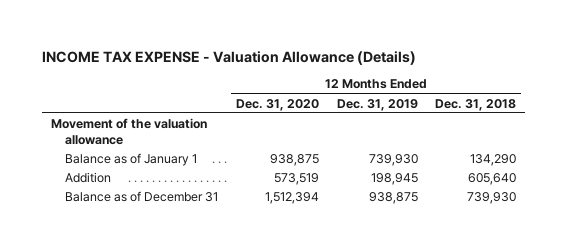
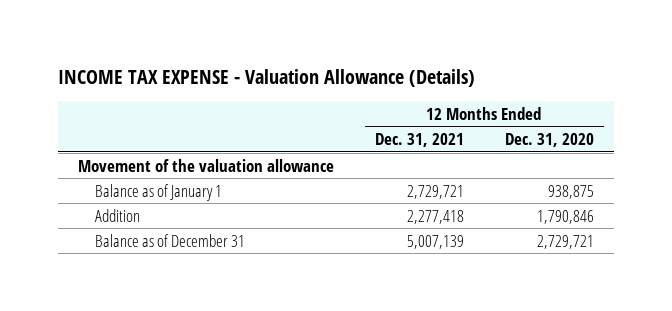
[336,98,418,111] Dec. 31, 2019 -> none
[435,98,517,111] Dec. 31, 2018 -> none
none -> [374,133,464,148] Dec. 31, 2021
[273,173,319,186] 573,519 -> [536,209,594,224] 1,790,846
[264,192,319,205] 1,512,394 -> [536,234,594,249] 2,729,721

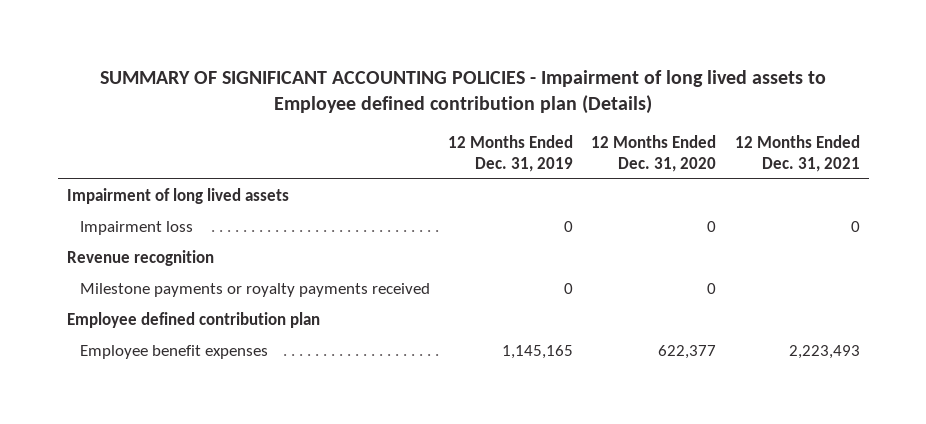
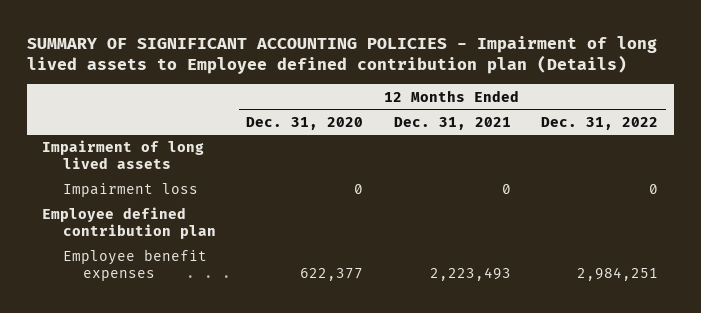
[448,135,574,172] 12 Months Ended Dec. 31, 2019 -> none
none -> [541,116,659,130] Dec. 31, 2022
[66,250,214,267] Revenue recognition -> none
[80,283,431,298] Milestone payments or royalty payments received -> none

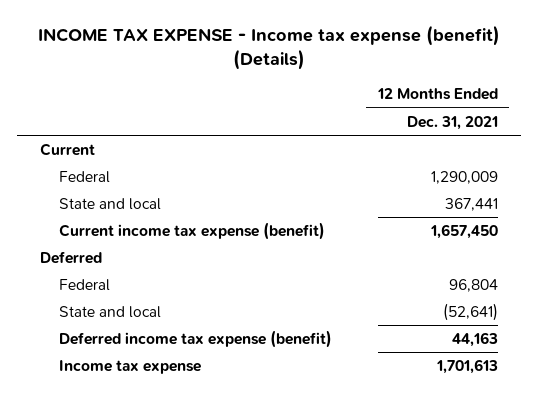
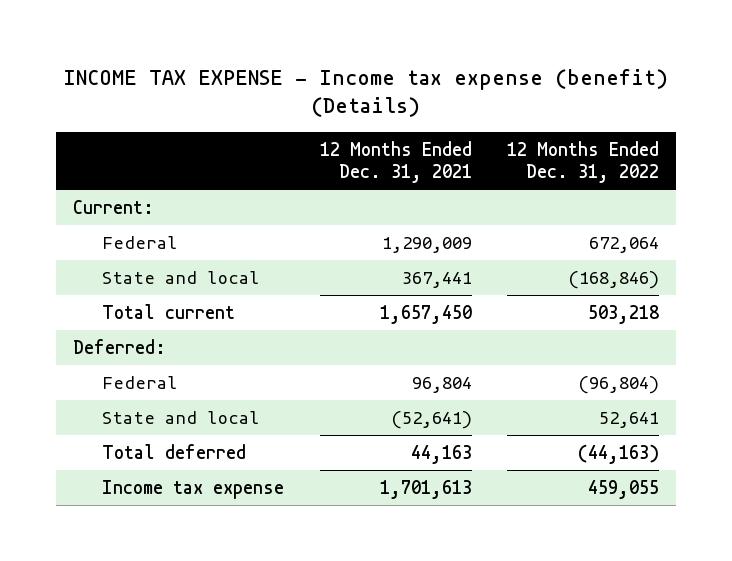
none -> [506,140,659,184] 12 Months Ended Dec. 31, 2022
[39,142,95,156] Current -> [73,200,155,215] Current:
[58,221,325,240] Current income tax expense (benefit) -> [102,304,236,320] Total current
[39,250,102,264] Deferred -> [73,339,167,355] Deferred:
[58,329,332,348] Deferred income tax expense (benefit) -> [102,444,247,460] Total deferred

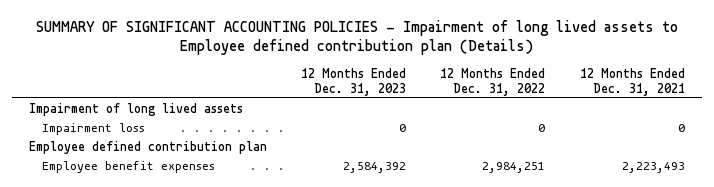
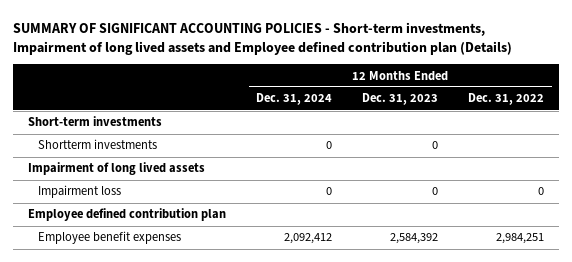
[35,19,678,56] SUMMARY OF SIGNIFICANT ACCOUNTING POLICIES - Impairment of long lived assets to Employee defined contribution plan (Details) -> [13,21,513,55] SUMMARY OF SIGNIFICANT ACCOUNTING POLICIES - Short-term investments, Impairment of long lived assets and Employee defined contribution plan (Details)
[579,67,685,96] 12 Months Ended Dec. 31, 2021 -> none
none -> [256,93,333,106] Dec. 31, 2024
none -> [28,116,163,127] Short-term investments
none -> [38,139,158,150] Shortterm investments

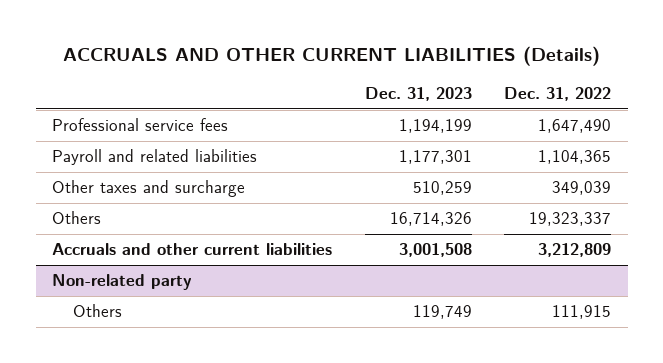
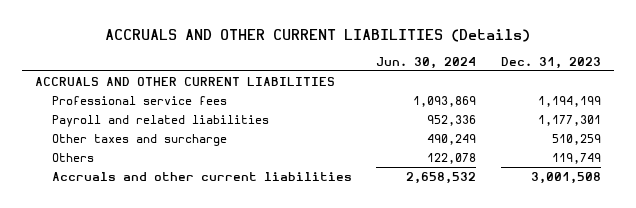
[504,87,612,102] Dec. 31, 2022 -> none
none -> [376,56,477,69] Jun. 30, 2024
none -> [34,76,335,86] ACCRUALS AND OTHER CURRENT LIABILITIES
[52,211,102,225] Others -> none
[52,274,193,291] Non-related party -> none
[52,243,333,256] Accruals and other current liabilities -> [51,171,352,181] Accruals and other current liabilities

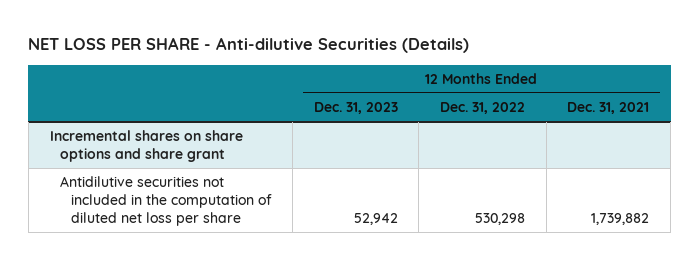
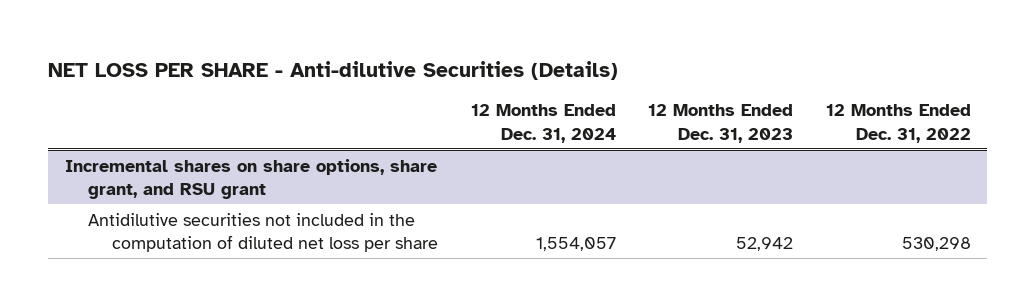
[567,102,650,115] Dec. 31, 2021 -> none
none -> [470,104,616,143] 12 Months Ended Dec. 31, 2024
[49,130,243,163] Incremental shares on share options and share grant -> [64,158,437,199] Incremental shares on share options, share grant, and RSU grant

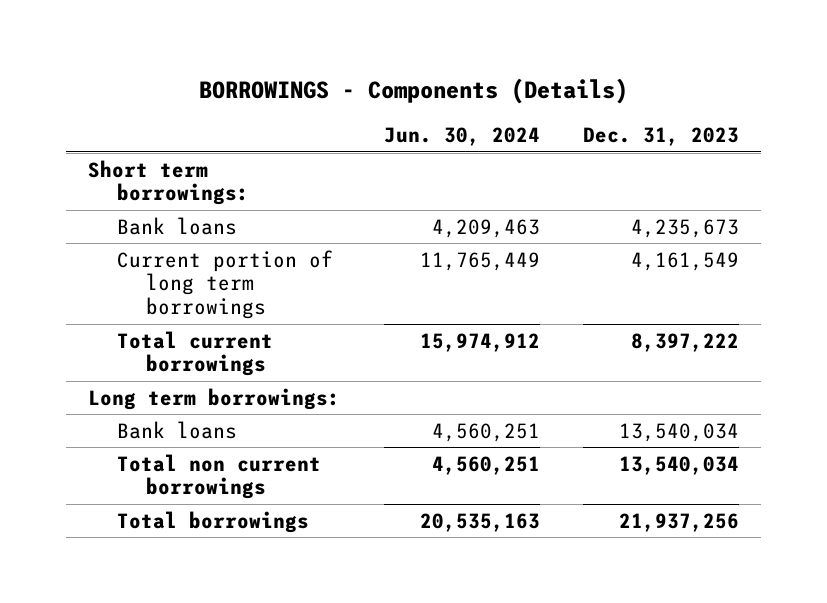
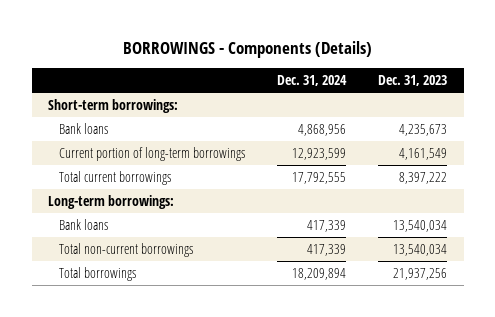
[383,126,540,146] Jun. 30, 2024 -> none
none -> [277,74,348,86] Dec. 31, 2024
[87,159,250,206] Short term borrowings: -> [47,99,178,114] Short-term borrowings:
[117,249,334,319] Current portion of long term borrowings -> [59,147,246,162] Current portion of long-term borrowings
[87,387,340,410] Long term borrowings: -> [47,195,174,210] Long-term borrowings:
[117,453,322,500] Total non current borrowings -> [59,243,194,258] Total non-current borrowings

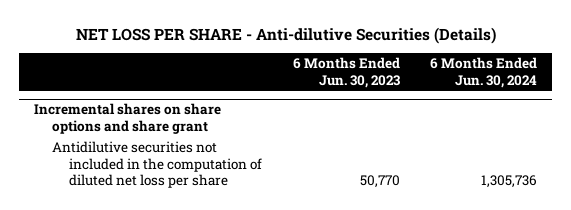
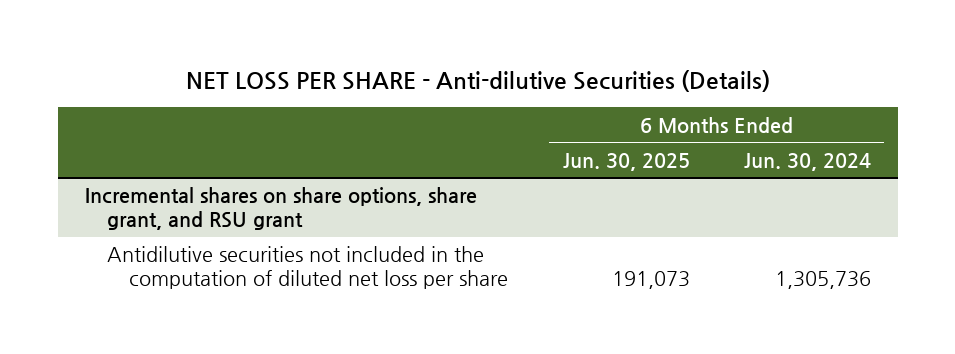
[292,57,400,88] 6 Months Ended Jun. 30, 2023 -> none
none -> [562,152,690,171] Jun. 30, 2025
[34,103,222,134] Incremental shares on share options and share grant -> [84,187,477,230] Incremental shares on share options, share grant, and RSU grant

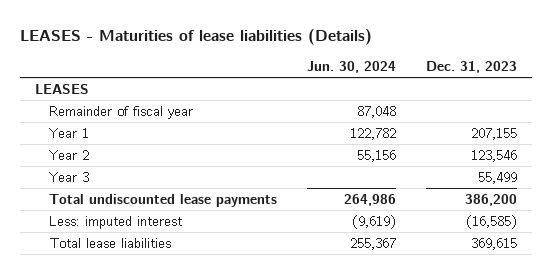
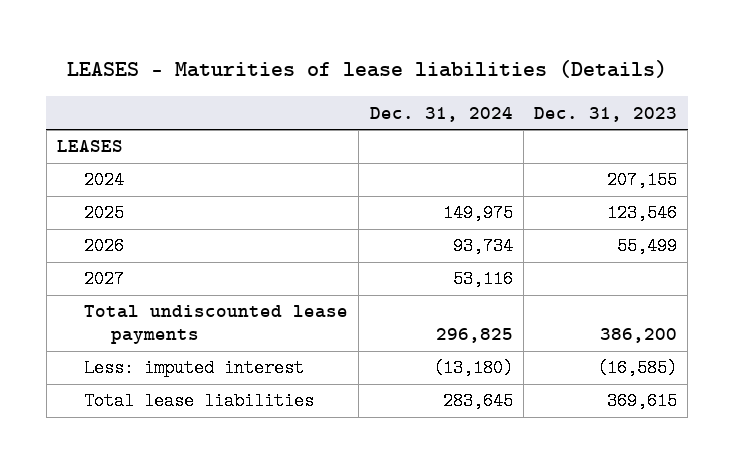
[306,60,396,73] Jun. 30, 2024 -> none
none -> [369,106,513,122] Dec. 31, 2024
[48,105,193,119] Remainder of fiscal year -> none
[48,127,89,138] Year 1 -> [84,171,125,190] 2024
[48,149,89,160] Year 2 -> [84,204,125,223] 2025
[48,171,89,182] Year 3 -> [84,237,125,256] 2026
none -> [84,270,125,289] 2027

